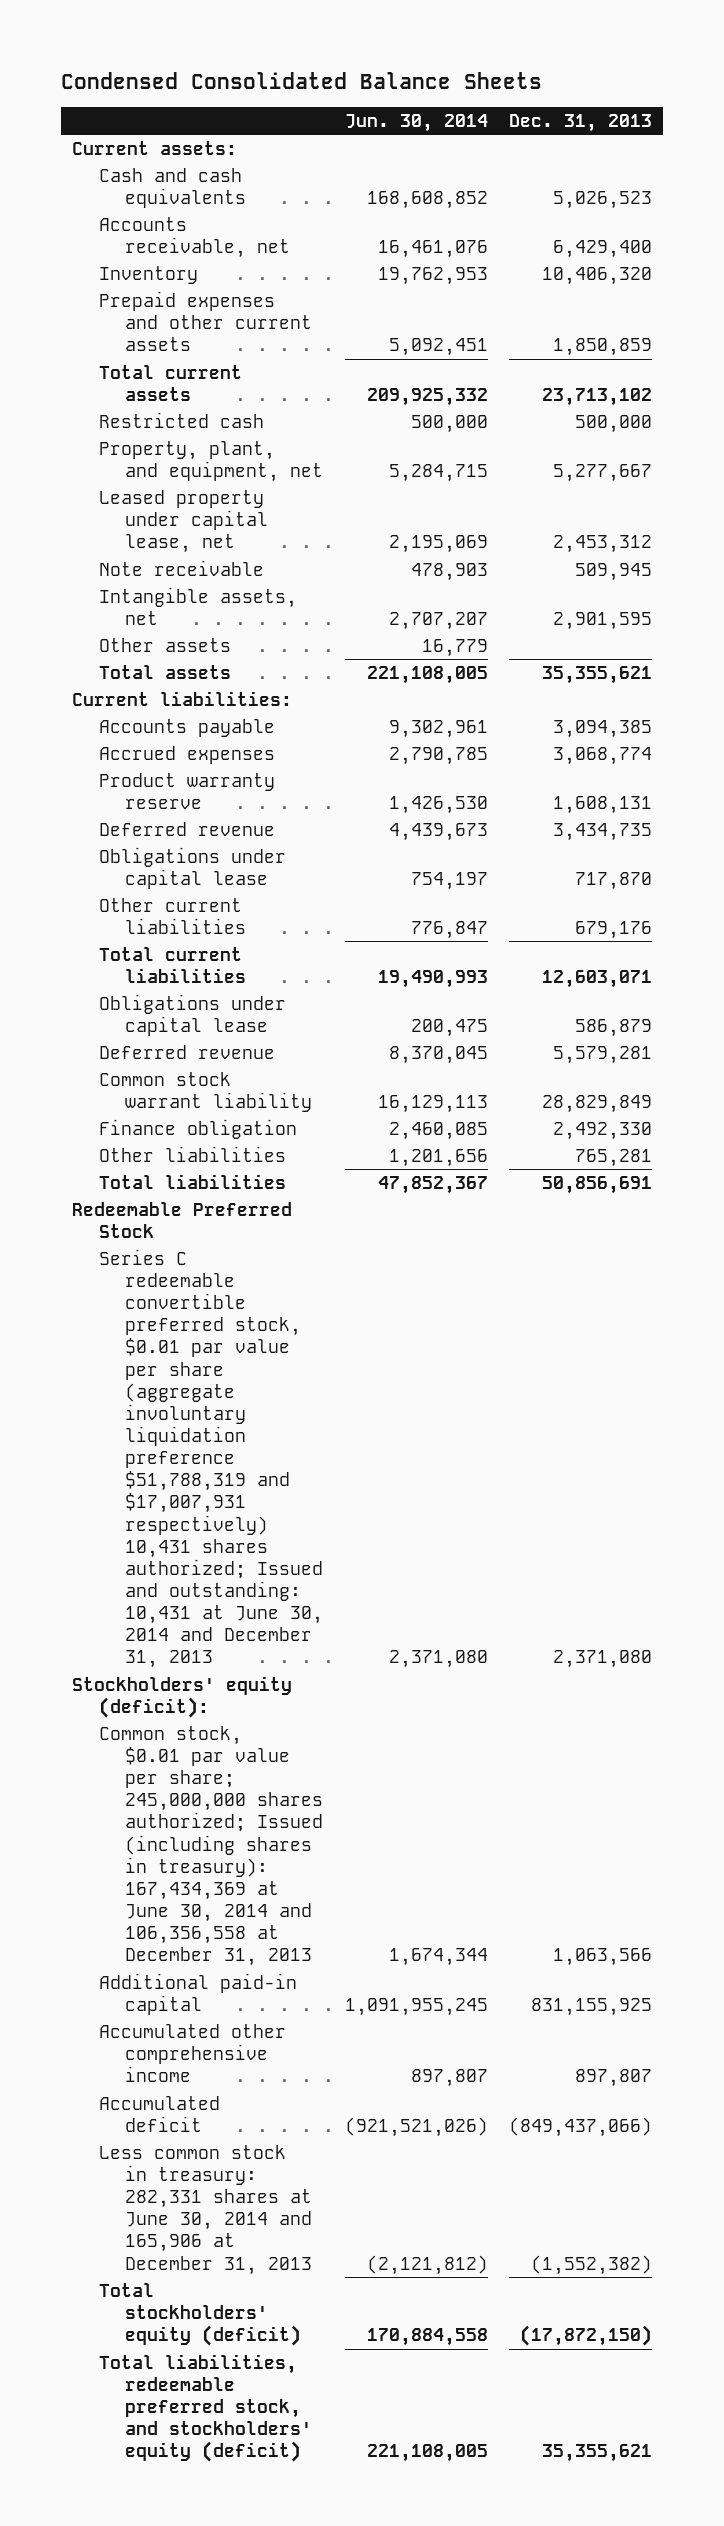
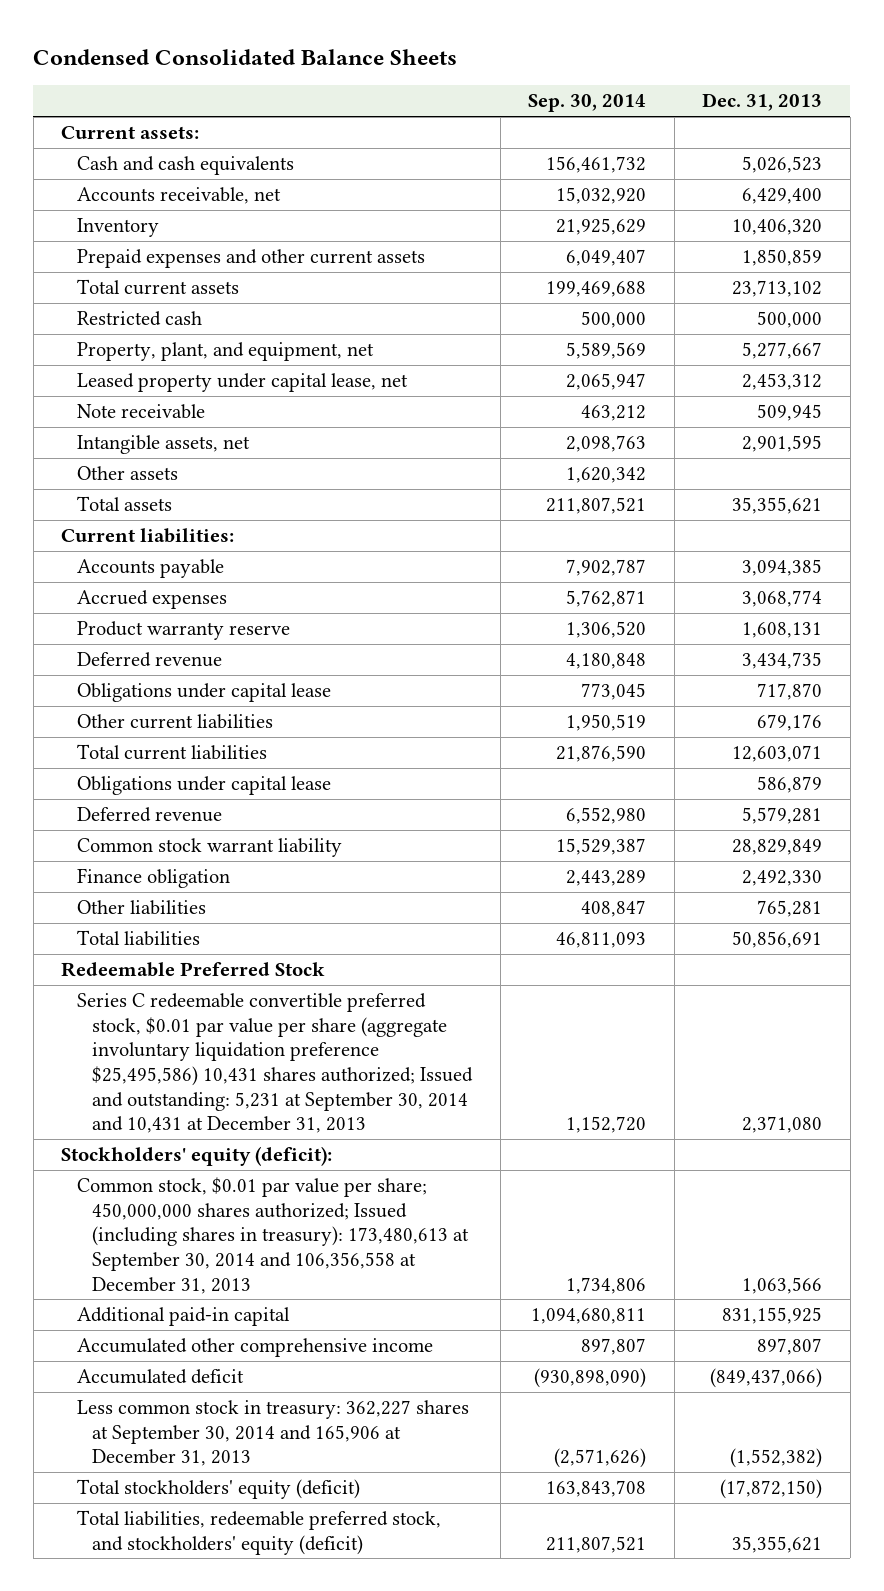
[344,113,488,132] Jun. 30, 2014 -> none
none -> [528,94,647,113] Sep. 30, 2014
[98,1248,324,1669] Series C redeemable convertible preferred stock, $0.01 par value per share (aggregate involuntary liquidation preference $51,788,319 and $17,007,931 respectively) 10,431 shares authorized; Issued and outstanding: 10,431 at June 30, 2014 and December 31, 2013 -> [76,993,473,1134] Series C redeemable convertible preferred stock, $0.01 par value per share (aggregate involuntary liquidation preference $25,495,586) 10,431 shares authorized; Issued and outstanding: 5,231 at September 30, 2014 and 10,431 at December 31, 2013
[98,1725,324,1967] Common stock, $0.01 par value per share; 245,000,000 shares authorized; Issued (including shares in treasury): 167,434,369 at June 30, 2014 and 106,356,558 at December 31, 2013 -> [76,1177,469,1294] Common stock, $0.01 par value per share; 450,000,000 shares authorized; Issued (including shares in treasury): 173,480,613 at September 30, 2014 and 106,356,558 at December 31, 2013
[98,2144,313,2275] Less common stock in treasury: 282,331 shares at June 30, 2014 and 165,906 at December 31, 2013 -> [76,1400,469,1467] Less common stock in treasury: 362,227 shares at September 30, 2014 and 165,906 at December 31, 2013

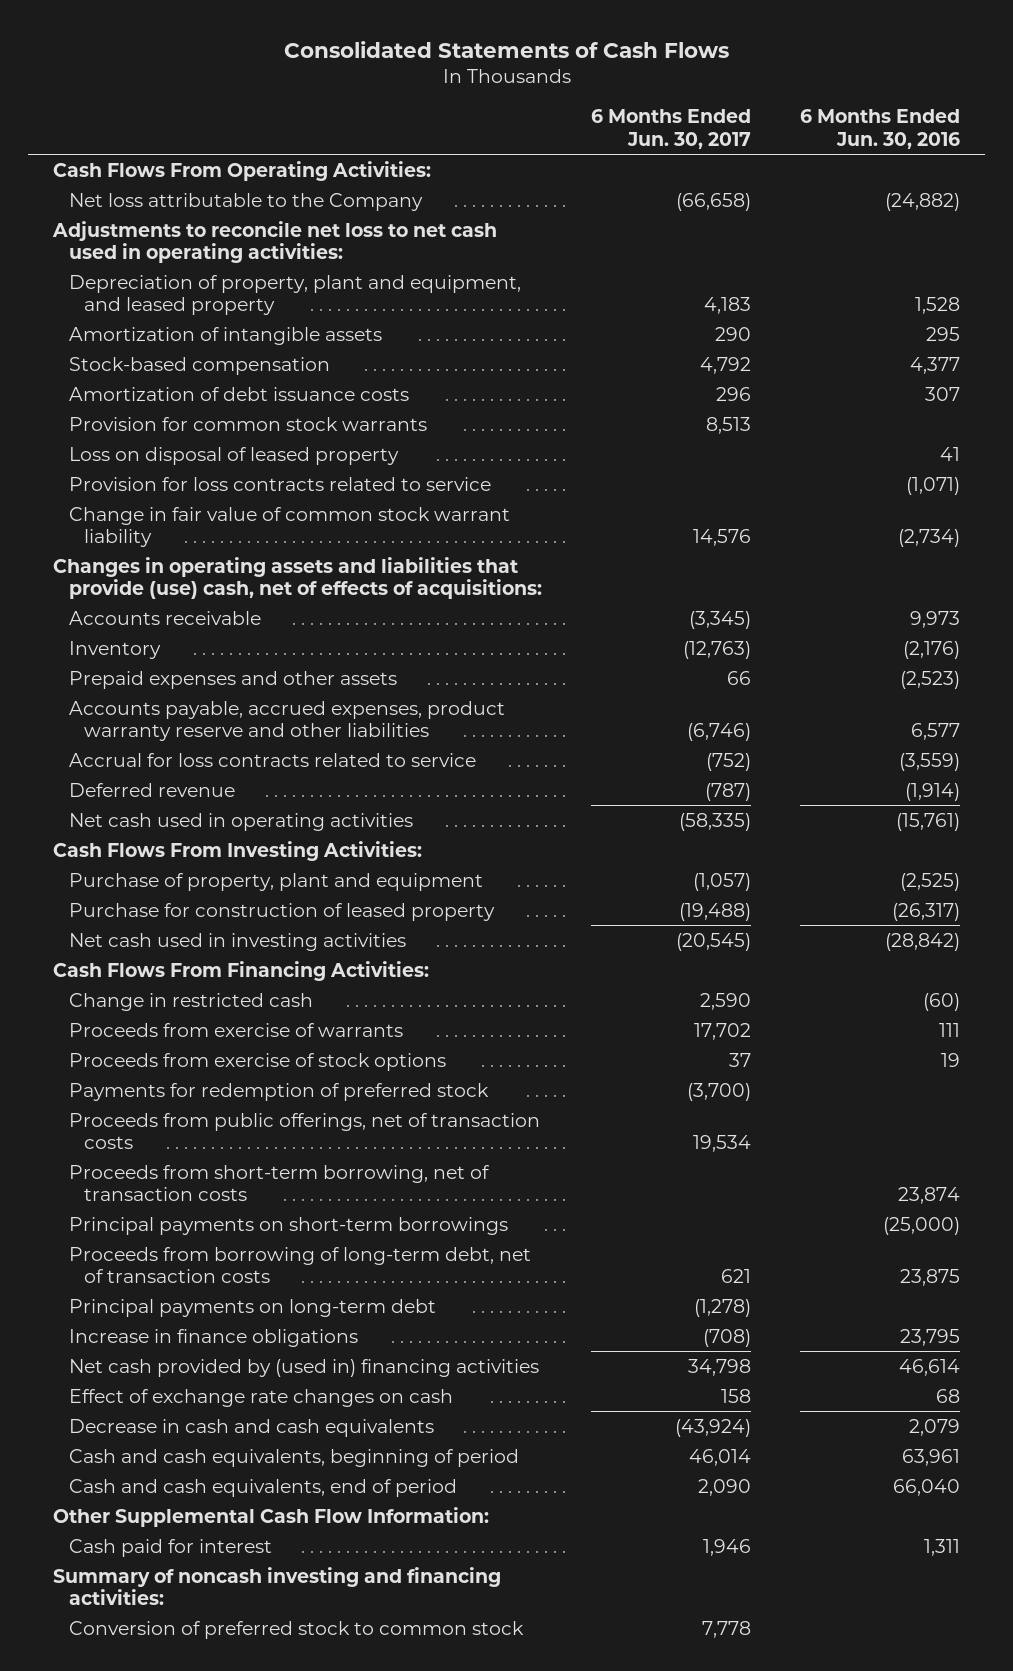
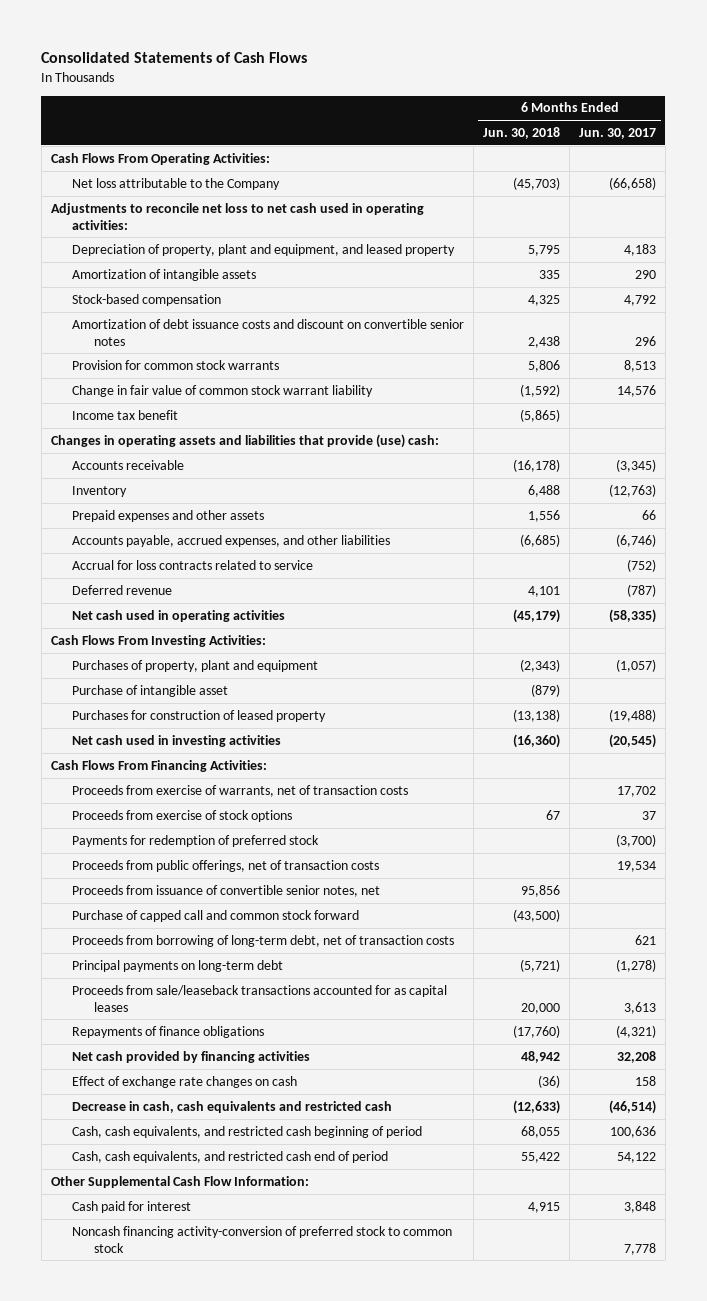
[800,109,961,149] 6 Months Ended Jun. 30, 2016 -> none
none -> [483,126,561,139] Jun. 30, 2018
[68,386,409,401] Amortization of debt issuance costs -> [72,318,465,346] Amortization of debt issuance costs and discount on convertible senior notes
[68,446,399,465] Loss on disposal of leased property -> none
[68,476,491,491] Provision for loss contracts related to service -> none
none -> [72,409,179,420] Income tax benefit
[53,556,542,599] Changes in operating assets and liabilities that provide (use) cash, net of effects of acquisitions: -> [50,433,439,448] Changes in operating assets and liabilities that provide (use) cash:
[68,700,505,741] Accounts payable, accrued expenses, product warranty reserve and other liabilities -> [72,534,391,547] Accounts payable, accrued expenses, and other liabilities
[68,872,483,891] Purchase of property, plant and equipment -> [72,659,319,672] Purchases of property, plant and equipment
none -> [72,684,229,697] Purchase of intangible asset
[68,902,495,921] Purchase for construction of leased property -> [72,709,327,722] Purchases for construction of leased property
[68,992,313,1011] Change in restricted cash -> none
[68,1022,403,1037] Proceeds from exercise of warrants -> [72,784,409,797] Proceeds from exercise of warrants, net of transaction costs
[68,1164,490,1201] Proceeds from short-term borrowing, net of transaction costs -> none
[68,1216,508,1235] Principal payments on short-term borrowings -> none
none -> [72,884,381,897] Proceeds from issuance of convertible senior notes, net
none -> [72,909,360,922] Purchase of capped call and common stock forward
[68,1328,358,1347] Increase in finance obligations -> none
none -> [72,984,448,1012] Proceeds from sale/leaseback transactions accounted for as capital leases
none -> [72,1025,265,1038] Repayments of finance obligations
[68,1358,539,1377] Net cash provided by (used in) financing activities -> [72,1050,311,1063] Net cash provided by financing activities
[687,1358,751,1376] 34,798 -> [617,1050,657,1063] 32,208
[68,1418,434,1437] Decrease in cash and cash equivalents -> [72,1100,393,1113] Decrease in cash, cash equivalents and restricted cash
[674,1418,751,1437] (43,924) -> [609,1099,657,1114] (46,514)
[68,1448,519,1467] Cash and cash equivalents, beginning of period -> [72,1125,423,1138] Cash, cash equivalents, and restricted cash beginning of period
[688,1448,751,1466] 46,014 -> [610,1125,657,1138] 100,636
[68,1478,457,1497] Cash and cash equivalents, end of period -> [72,1150,389,1163] Cash, cash equivalents, and restricted cash end of period
[697,1478,751,1496] 2,090 -> [617,1151,657,1163] 54,122
[53,1566,502,1605] Summary of noncash investing and financing activities: -> none
[702,1538,751,1556] 1,946 -> [624,1200,657,1213] 3,848
[68,1620,524,1639] Conversion of preferred stock to common stock -> [72,1225,453,1253] Noncash financing activity-conversion of preferred stock to common stock

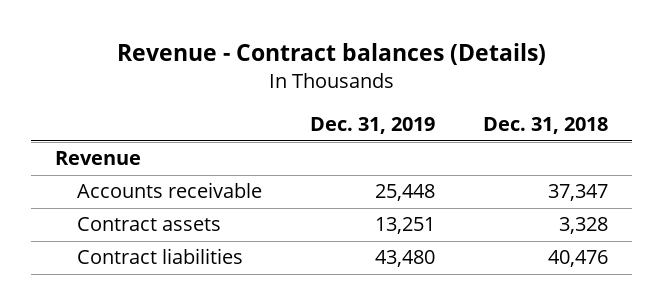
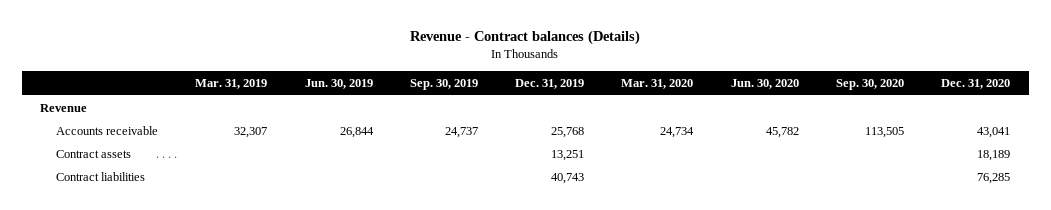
[483,117,609,135] Dec. 31, 2018 -> none
none -> [195,78,268,89] Mar. 31, 2019
none -> [304,78,373,89] Jun. 30, 2019
none -> [409,78,478,90] Sep. 30, 2019
none -> [621,78,694,89] Mar. 31, 2020
none -> [730,78,799,89] Jun. 30, 2020
none -> [835,78,904,90] Sep. 30, 2020
none -> [941,78,1011,89] Dec. 31, 2020
[375,184,436,202] 25,448 -> [551,126,585,138] 25,768
[375,250,436,268] 43,480 -> [551,172,585,184] 40,743

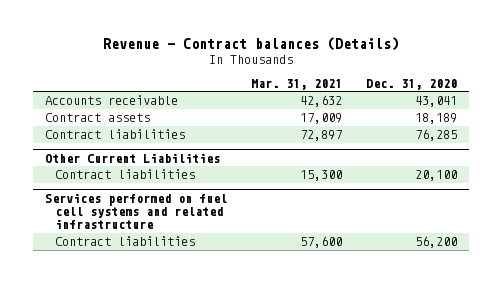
[195,78,268,89] Mar. 31, 2019 -> none
[304,78,373,89] Jun. 30, 2019 -> none
[409,78,478,90] Sep. 30, 2019 -> none
[515,78,585,89] Dec. 31, 2019 -> none
[621,78,694,89] Mar. 31, 2020 -> none
[730,78,799,89] Jun. 30, 2020 -> none
[835,78,904,90] Sep. 30, 2020 -> none
none -> [251,78,343,90] Mar. 31, 2021
[40,103,88,112] Revenue -> none
none -> [45,152,221,163] Other Current Liabilities
none -> [54,169,195,180] Contract liabilities
none -> [45,192,228,230] Services performed on fuel cell systems and related infrastructure
none -> [54,236,195,247] Contract liabilities

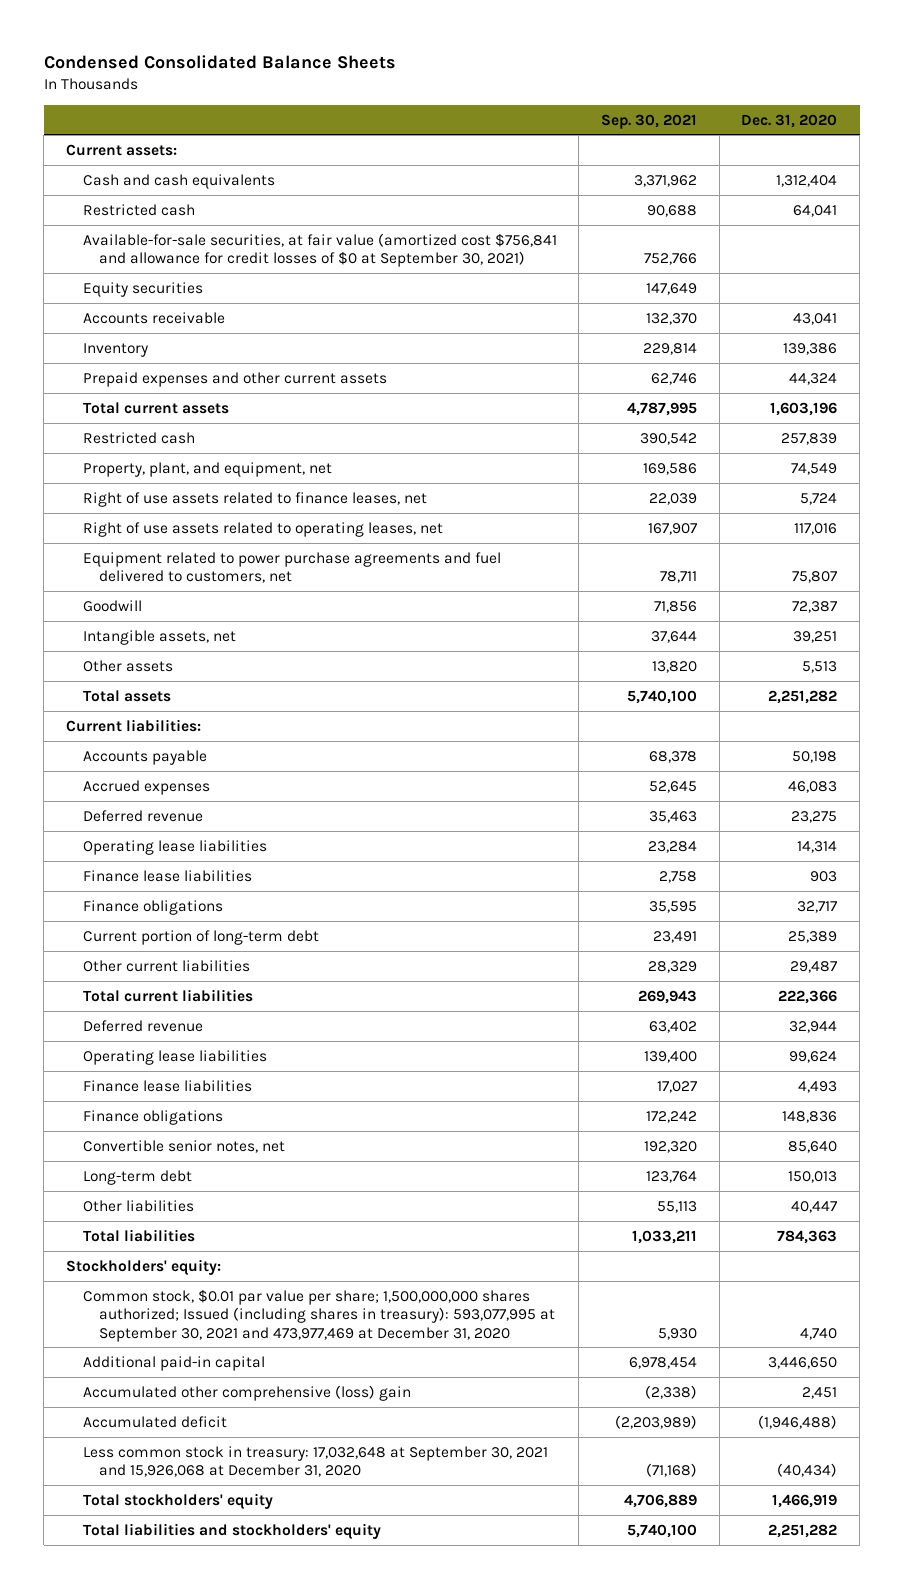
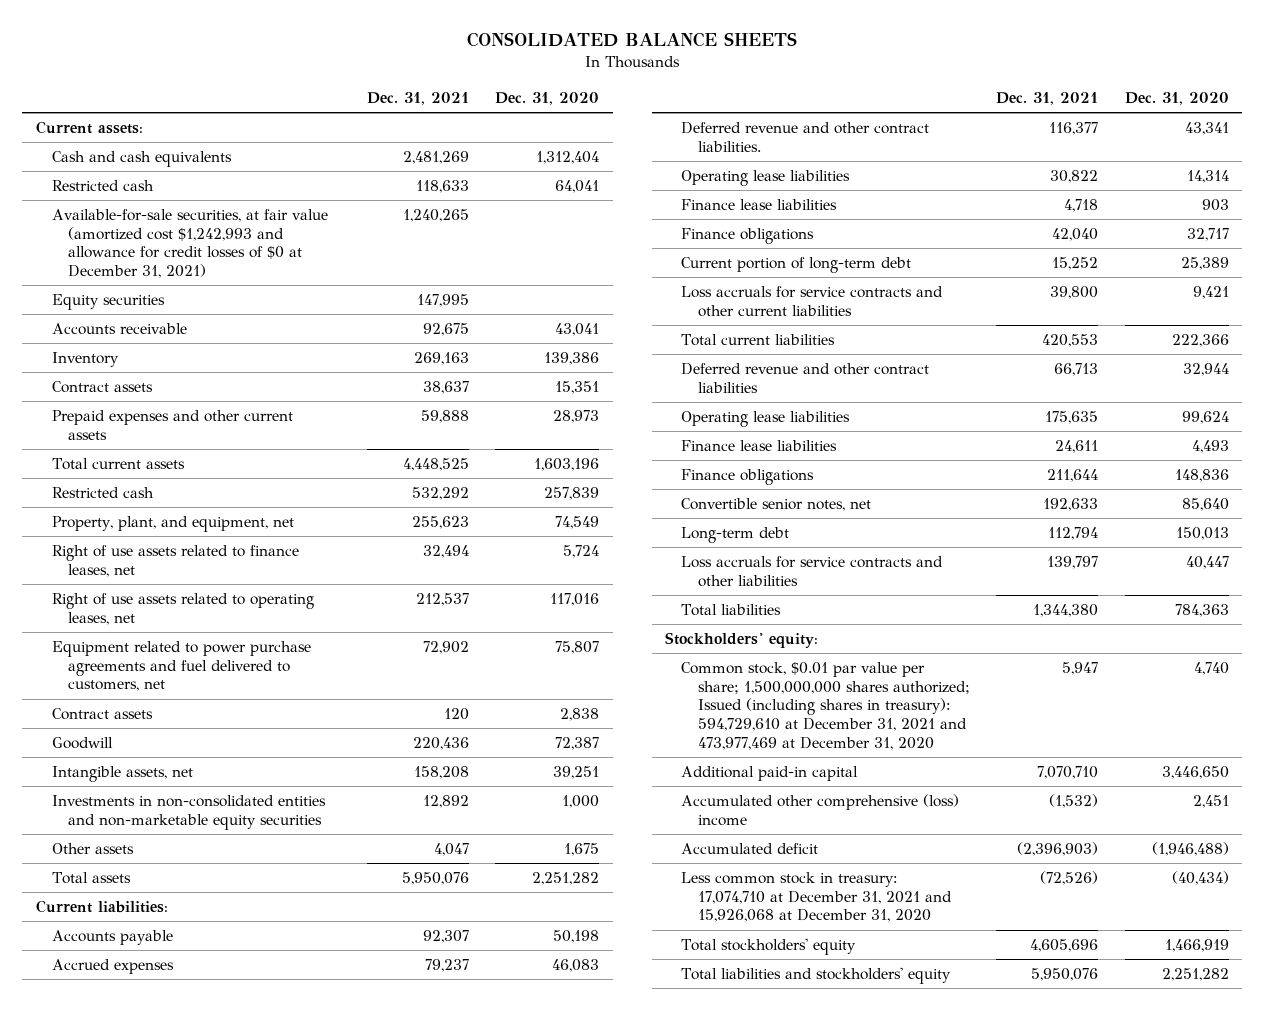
[43,55,396,70] Condensed Consolidated Balance Sheets -> [467,32,798,48] CONSOLIDATED BALANCE SHEETS
[601,113,698,129] Sep. 30, 2021 -> none
none -> [366,92,469,106] Dec. 31, 2021
[82,232,557,268] Available-for-sale securities, at fair value (amortized cost $756,841 and allowance for credit losses of $0 at September 30, 2021) -> [51,208,328,278] Available-for-sale securities, at fair value (amortized cost $1,242,993 and allowance for credit losses of $0 at December 31, 2021)
none -> [51,380,153,393] Contract assets
[789,372,838,385] 44,324 -> [553,409,600,423] 28,973
none -> [51,707,153,720] Contract assets
none -> [51,794,326,830] Investments in non-consolidated entities and non-marketable equity securities
[802,660,838,673] 5,513 -> [564,842,600,856] 1,675
[82,809,203,822] Deferred revenue -> none
none -> [681,121,930,152] Deferred revenue and other contract liabilities.
[82,959,250,972] Other current liabilities -> [681,285,944,317] Loss accruals for service contracts and other current liabilities
[790,960,838,973] 29,487 -> [1192,285,1229,299] 9,421
[82,1019,203,1032] Deferred revenue -> [681,362,930,393] Deferred revenue and other contract liabilities
[82,1199,194,1212] Other liabilities -> [681,555,944,587] Loss accruals for service contracts and other liabilities
[82,1288,556,1342] Common stock, $0.01 par value per share; 1,500,000,000 shares authorized; Issued (including shares in treasury): 593,077,995 at September 30, 2021 and 473,977,469 at December 31, 2020 -> [681,661,970,750] Common stock, $0.01 par value per share; 1,500,000,000 shares authorized; Issued (including shares in treasury): 594,729,610 at December 31, 2021 and 473,977,469 at December 31, 2020
[82,1384,411,1401] Accumulated other comprehensive (loss) gain -> [681,793,960,826] Accumulated other comprehensive (loss) income
[82,1445,548,1478] Less common stock in treasury: 17,032,648 at September 30, 2021 and 15,926,068 at December 31, 2020 -> [681,871,952,923] Less common stock in treasury: 17,074,710 at December 31, 2021 and 15,926,068 at December 31, 2020

